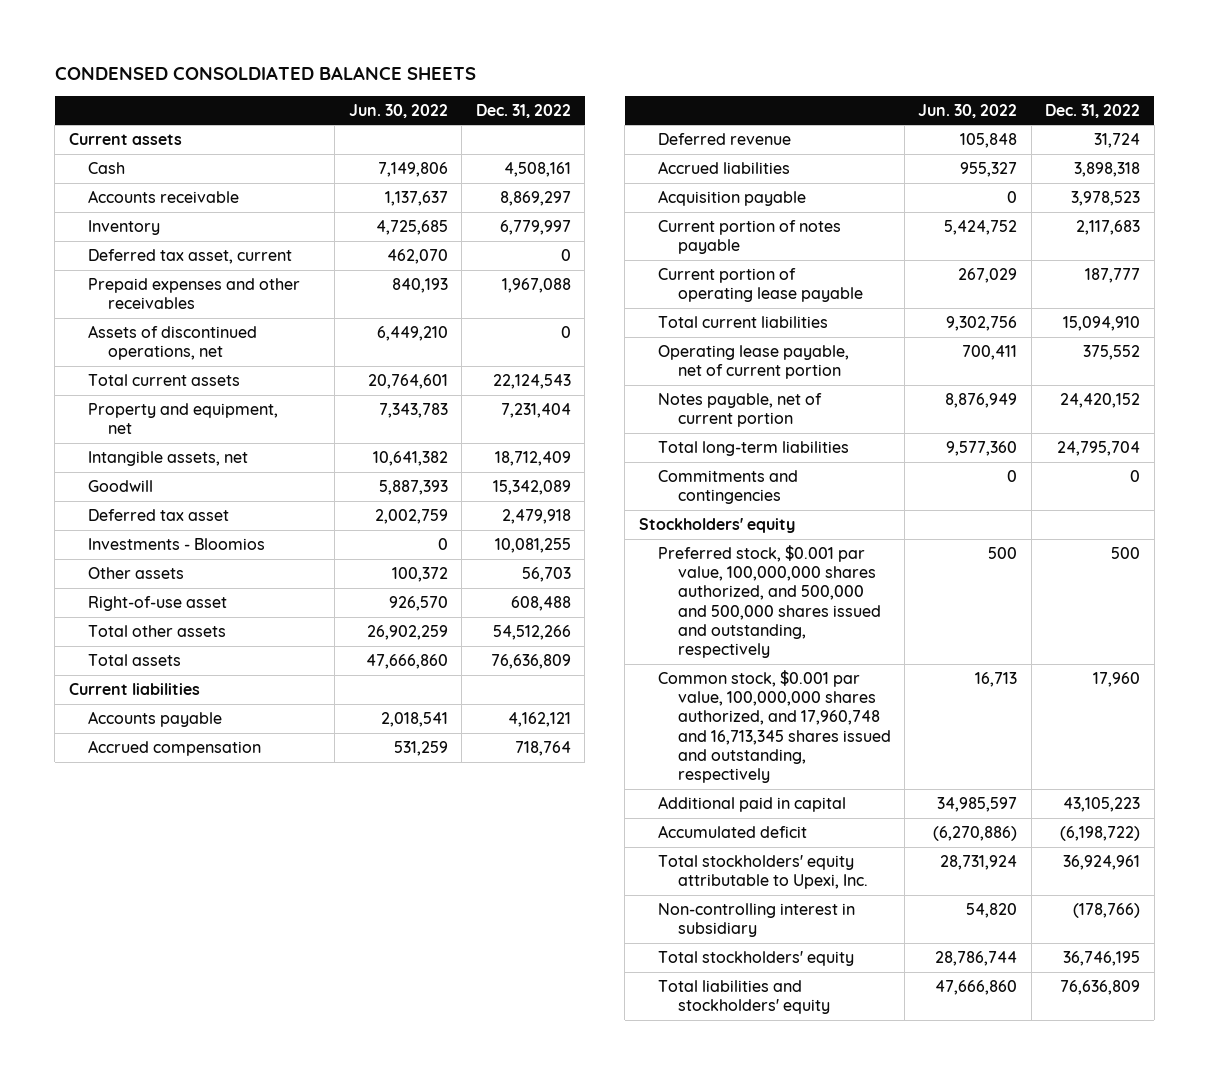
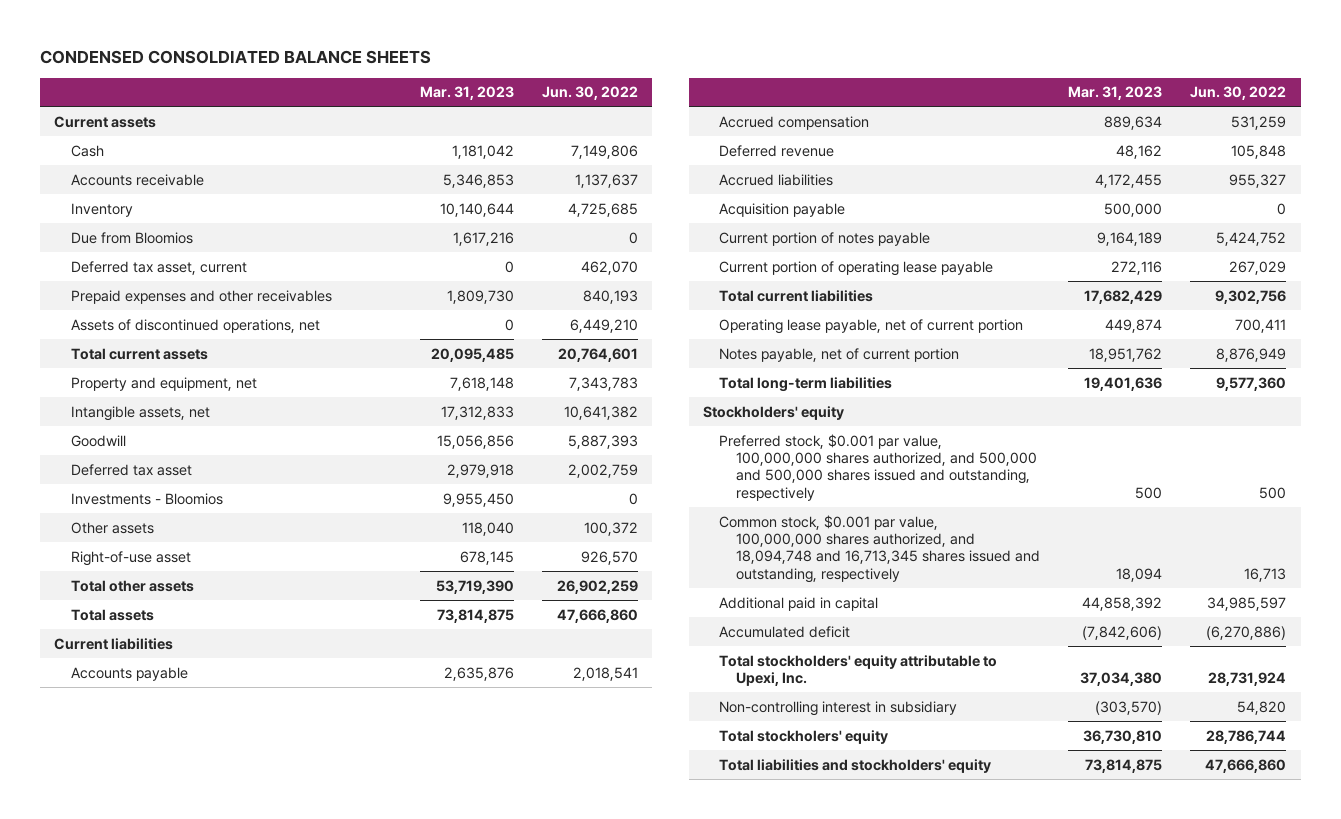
[475,103,571,118] Dec. 31, 2022 -> none
none -> [419,86,514,101] Mar. 31, 2023
none -> [70,231,193,244] Due from Bloomios
[658,469,799,505] Commitments and contingencies -> none
[658,669,891,784] Common stock, $0.001 par value, 100,000,000 shares authorized, and 17,960,748 and 16,713,345 shares issued and outstanding, respectively -> [719,514,1040,583] Common stock, $0.001 par value, 100,000,000 shares authorized, and 18,094,748 and 16,713,345 shares issued and outstanding, respectively
[658,950,855,966] Total stockholders' equity -> [719,729,889,744] Total stockholers' equity

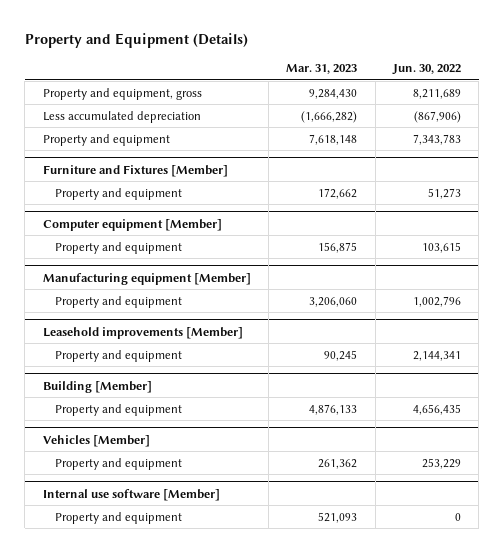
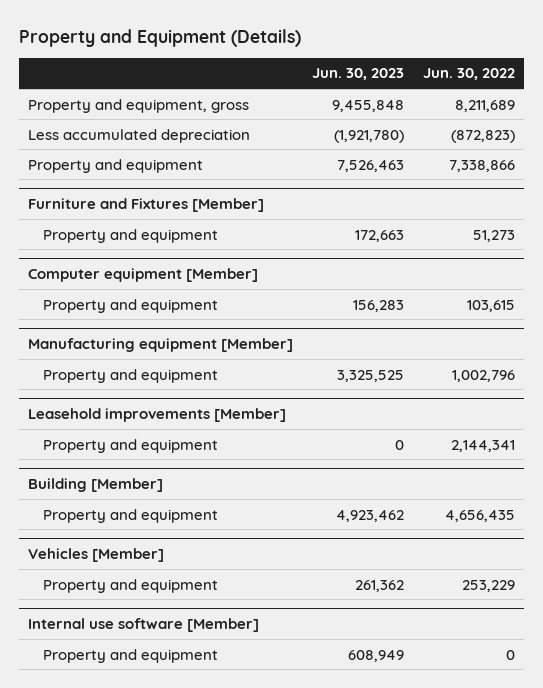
[286,64,358,75] Mar. 31, 2023 -> none
none -> [311,68,404,81] Jun. 30, 2023
[414,110,462,123] (867,906) -> [450,129,515,143] (872,823)
[413,133,462,145] 7,343,783 -> [448,159,515,172] 7,338,866

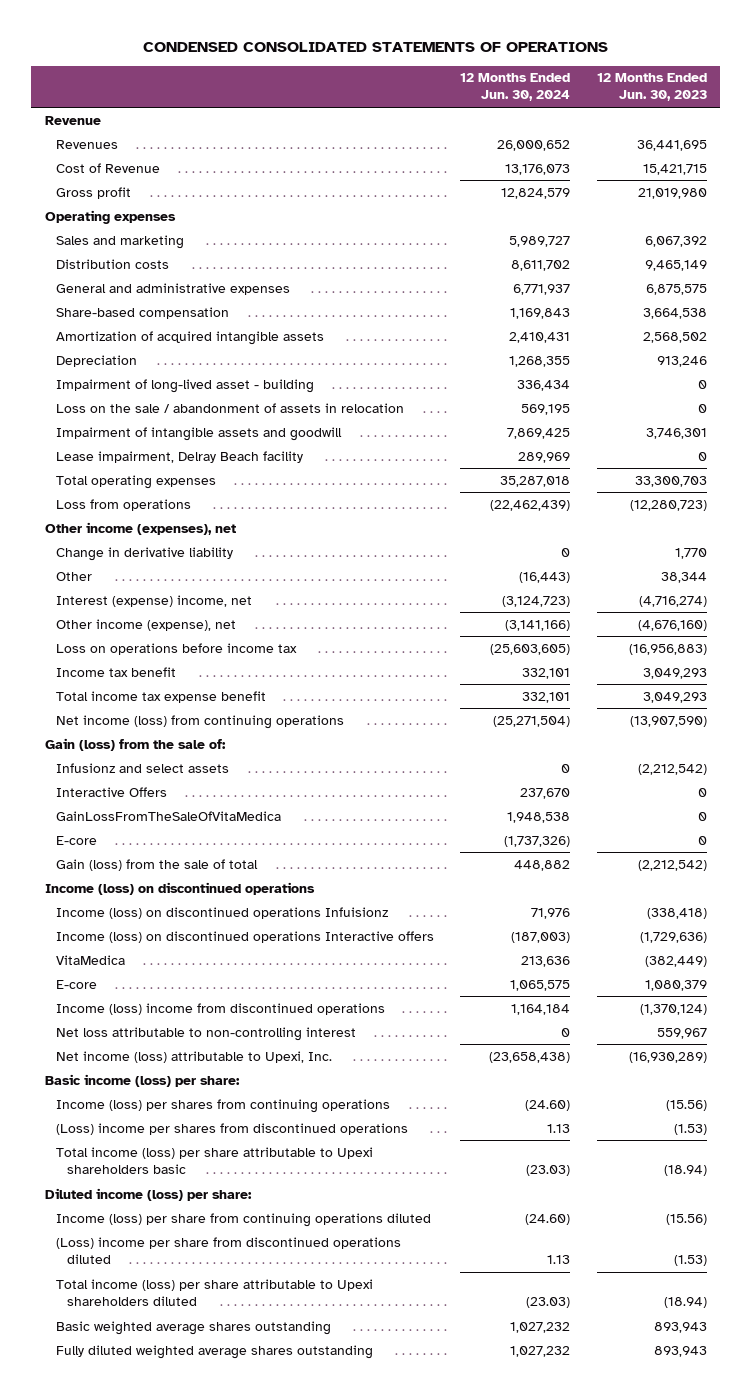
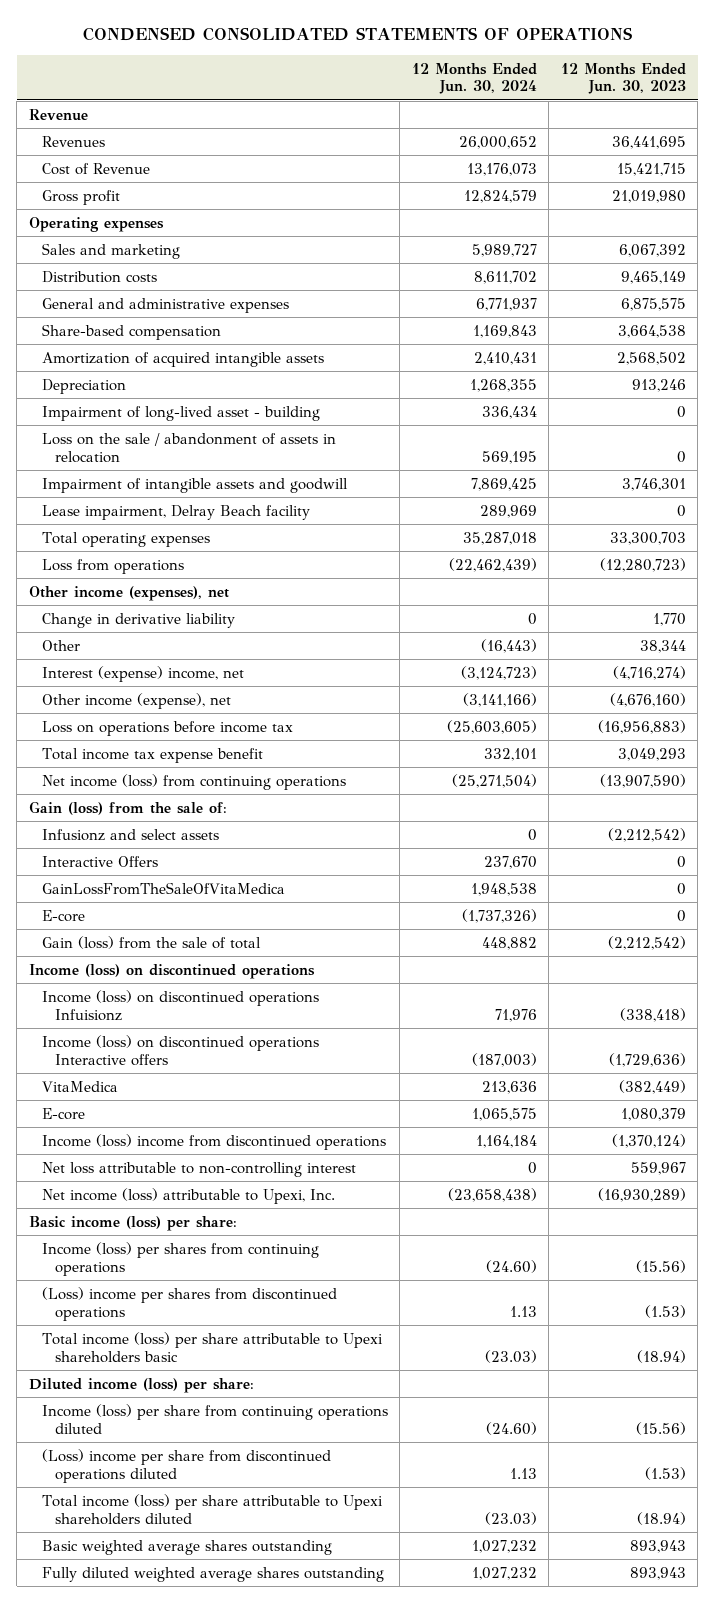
[55,666,176,677] Income tax benefit -> none

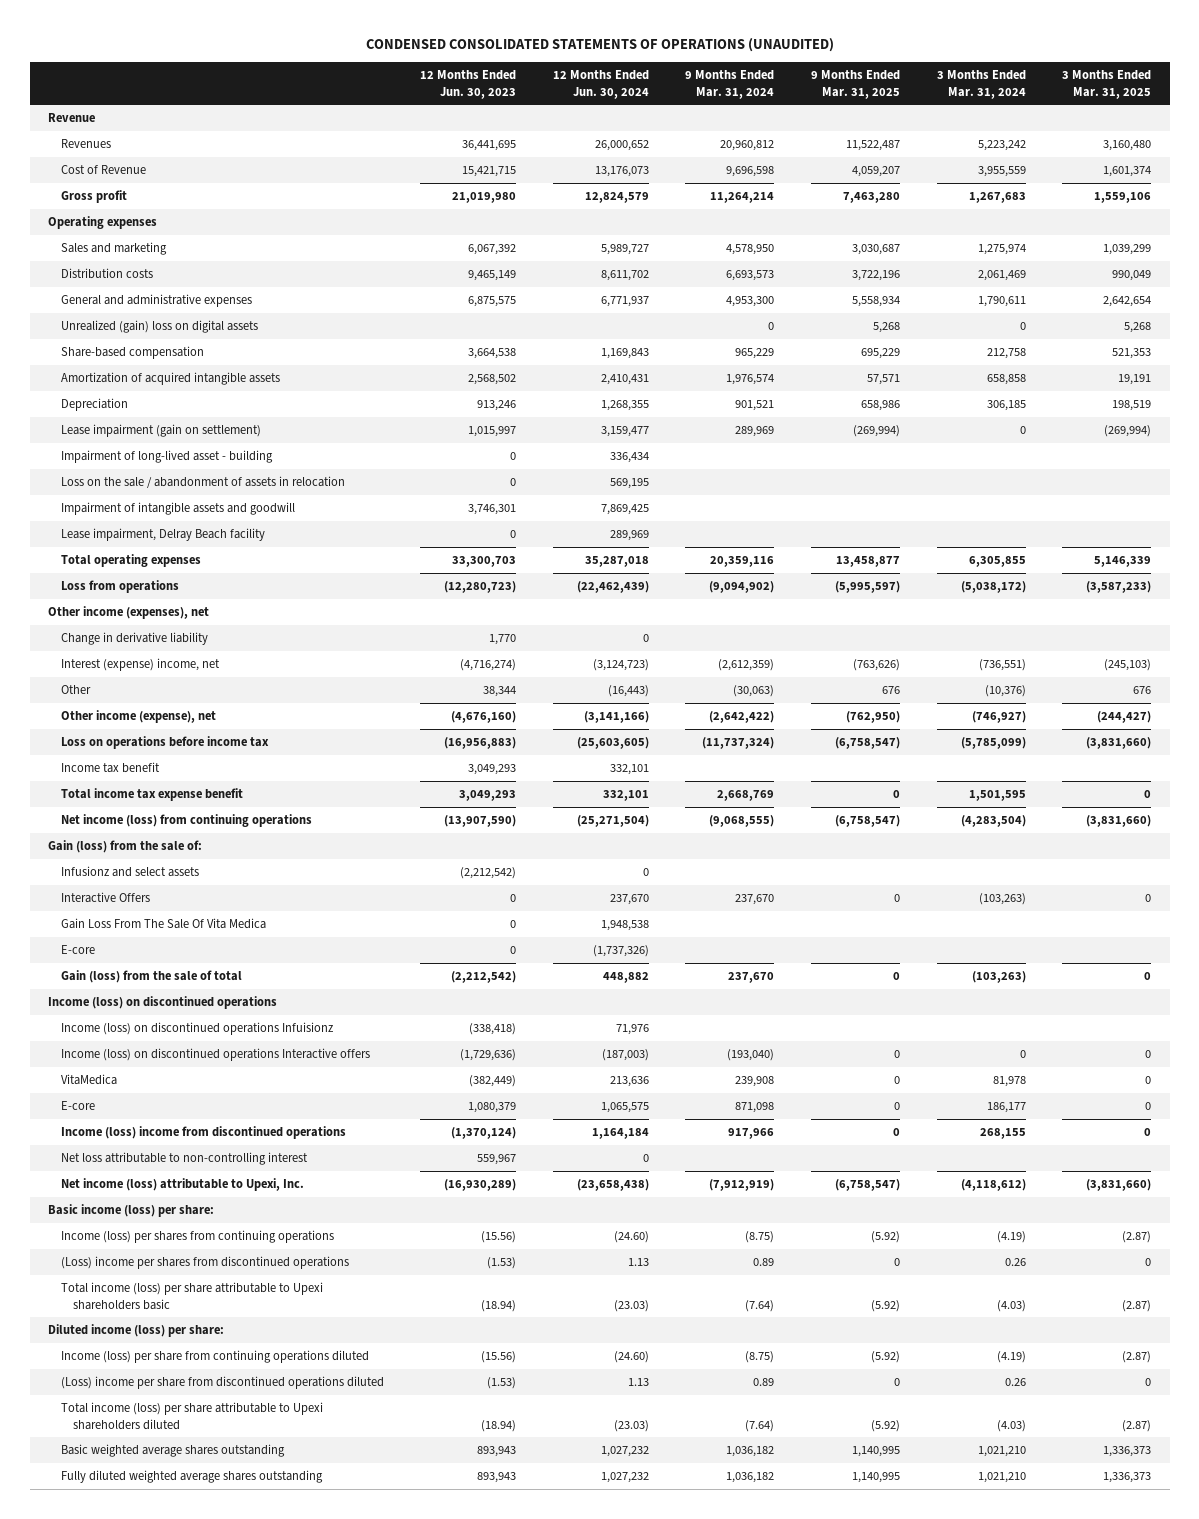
[83,26,633,41] CONDENSED CONSOLIDATED STATEMENTS OF OPERATIONS -> [365,38,834,53] CONDENSED CONSOLIDATED STATEMENTS OF OPERATIONS (UNAUDITED)
none -> [685,70,775,99] 9 Months Ended Mar. 31, 2024
none -> [811,70,901,99] 9 Months Ended Mar. 31, 2025
none -> [936,70,1026,99] 3 Months Ended Mar. 31, 2024
none -> [1062,70,1152,99] 3 Months Ended Mar. 31, 2025
none -> [60,320,258,334] Unrealized (gain) loss on digital assets
none -> [60,424,261,438] Lease impairment (gain on settlement)
[41,639,80,651] Other -> [60,685,91,695] Other
none -> [60,762,160,774] Income tax benefit
[41,881,285,895] GainLossFromTheSaleOfVitaMedica -> [60,918,266,930] Gain Loss From The Sale Of Vita Medica

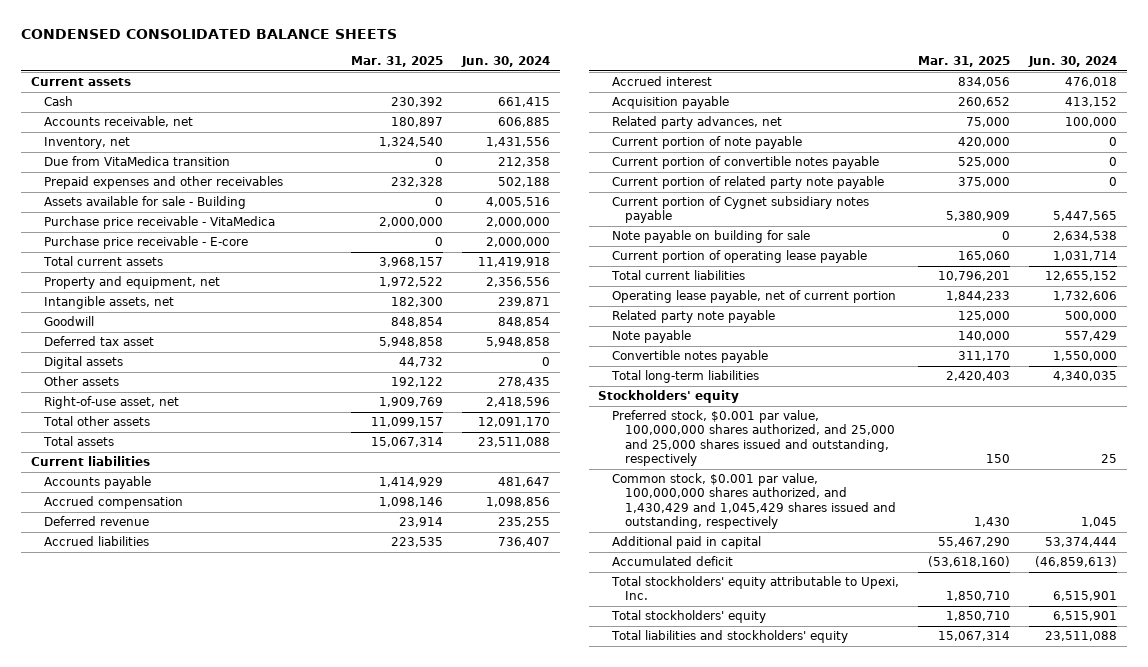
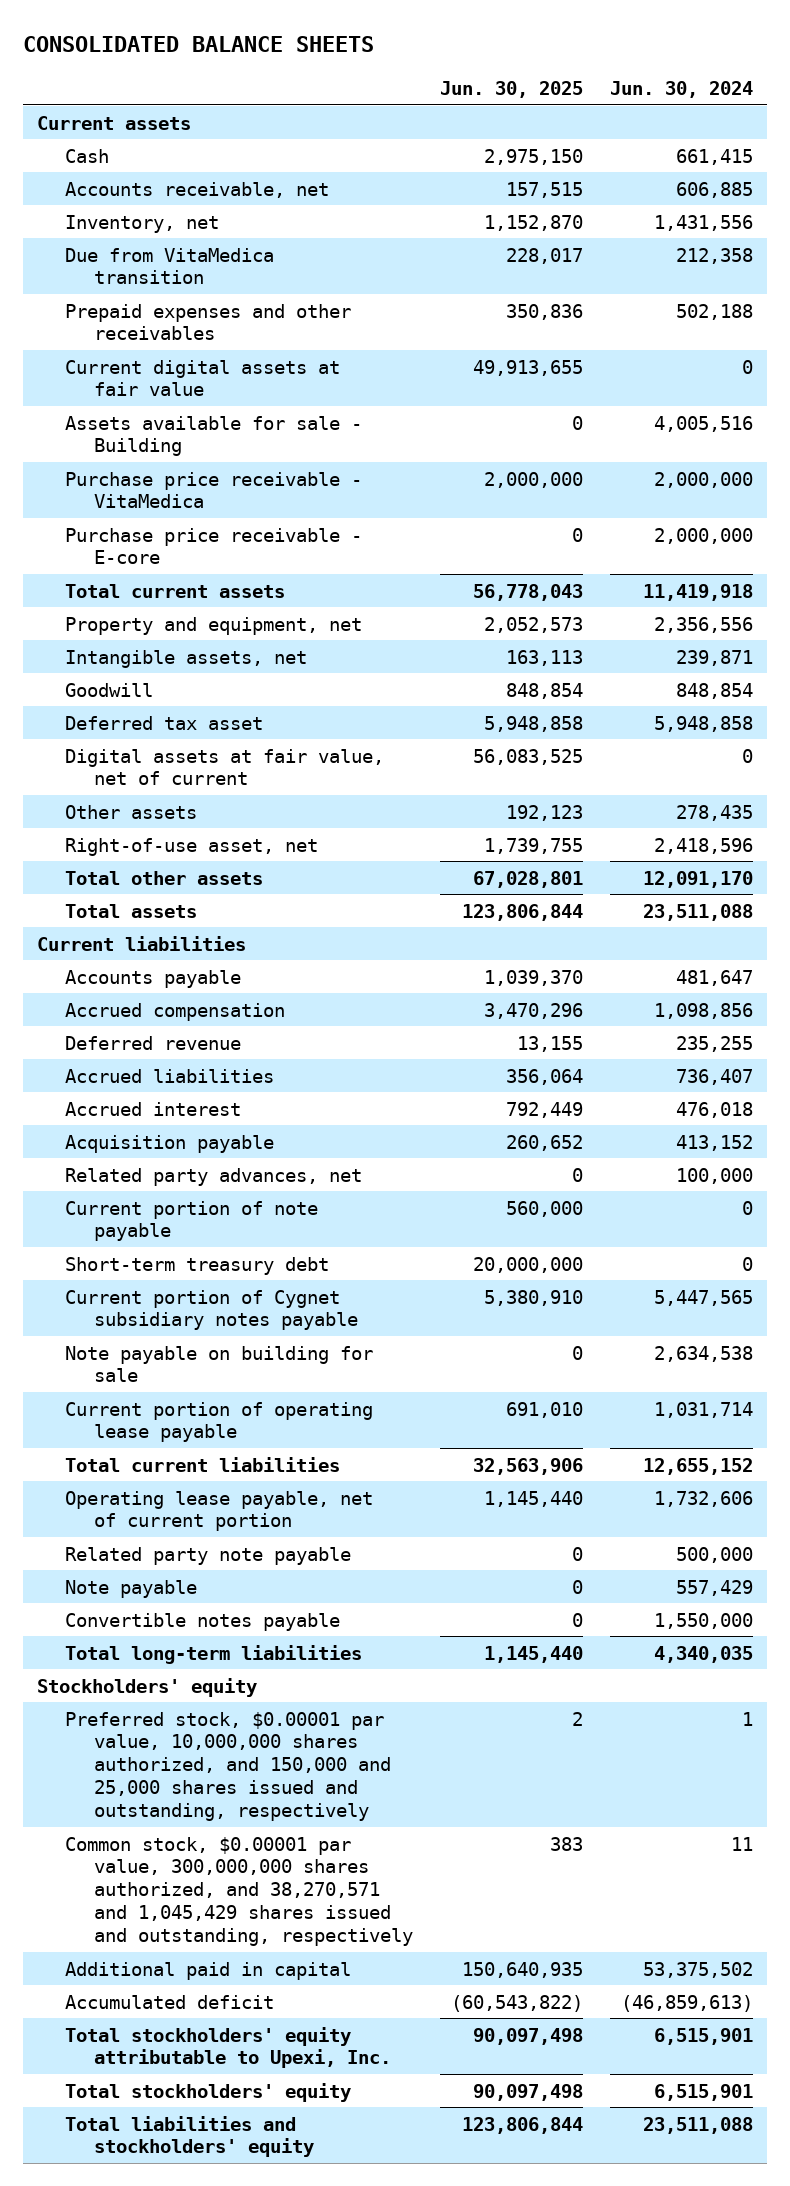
[21,29,398,40] CONDENSED CONSOLIDATED BALANCE SHEETS -> [23,36,375,53] CONSOLIDATED BALANCE SHEETS
[350,56,443,68] Mar. 31, 2025 -> none
none -> [440,80,584,98] Jun. 30, 2025
none -> [65,359,341,397] Current digital assets at fair value
[44,356,124,370] Digital assets -> [65,748,385,786] Digital assets at fair value, net of current
[611,156,879,170] Current portion of convertible notes payable -> none
[611,176,884,190] Current portion of related party note payable -> none
none -> [65,1256,330,1275] Short-term treasury debt
[611,410,895,466] Preferred stock, $0.001 par value, 100,000,000 shares authorized, and 25,000 and 25,000 shares issued and outstanding, respectively -> [65,1711,392,1822] Preferred stock, $0.00001 par value, 10,000,000 shares authorized, and 150,000 and 25,000 shares issued and outstanding, respectively
[1101,453,1118,463] 25 -> [742,1711,754,1726] 1
[611,473,896,529] Common stock, $0.001 par value, 100,000,000 shares authorized, and 1,430,429 and 1,045,429 shares issued and outstanding, respectively -> [65,1836,414,1947] Common stock, $0.00001 par value, 300,000,000 shares authorized, and 38,270,571 and 1,045,429 shares issued and outstanding, respectively
[1081,516,1118,527] 1,045 -> [731,1836,754,1851] 11
[1045,537,1118,548] 53,374,444 -> [643,1961,754,1978] 53,375,502

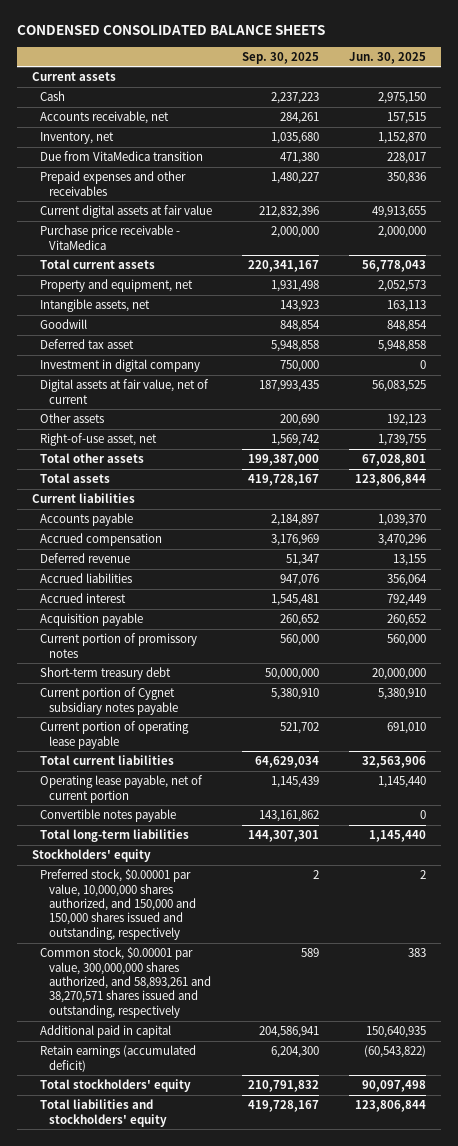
[23,36,375,53] CONSOLIDATED BALANCE SHEETS -> [16,24,325,35] CONDENSED CONSOLIDATED BALANCE SHEETS
[610,80,754,98] Jun. 30, 2024 -> none
none -> [242,51,320,64] Sep. 30, 2025
[65,415,363,457] Assets available for sale - Building -> none
[65,527,363,565] Purchase price receivable - E-core -> none
none -> [40,359,201,373] Investment in digital company
[65,1167,363,1186] Related party advances, net -> none
[65,1200,319,1242] Current portion of note payable -> [40,633,198,658] Current portion of promissory notes
[65,1345,374,1383] Note payable on building for sale -> none
[65,1546,352,1565] Related party note payable -> none
[65,1579,198,1598] Note payable -> none
[65,1711,392,1822] Preferred stock, $0.00001 par value, 10,000,000 shares authorized, and 150,000 and 25,000 shares issued and outstanding, respectively -> [40,869,196,940] Preferred stock, $0.00001 par value, 10,000,000 shares authorized, and 150,000 and 150,000 shares issued and outstanding, respectively
[65,1836,414,1947] Common stock, $0.00001 par value, 300,000,000 shares authorized, and 38,270,571 and 1,045,429 shares issued and outstanding, respectively -> [40,947,211,1018] Common stock, $0.00001 par value, 300,000,000 shares authorized, and 58,893,261 and 38,270,571 shares issued and outstanding, respectively
[65,2026,392,2069] Total stockholders' equity attributable to Upexi, Inc. -> none
[65,1994,275,2009] Accumulated deficit -> [40,1045,197,1072] Retain earnings (accumulated deficit)

